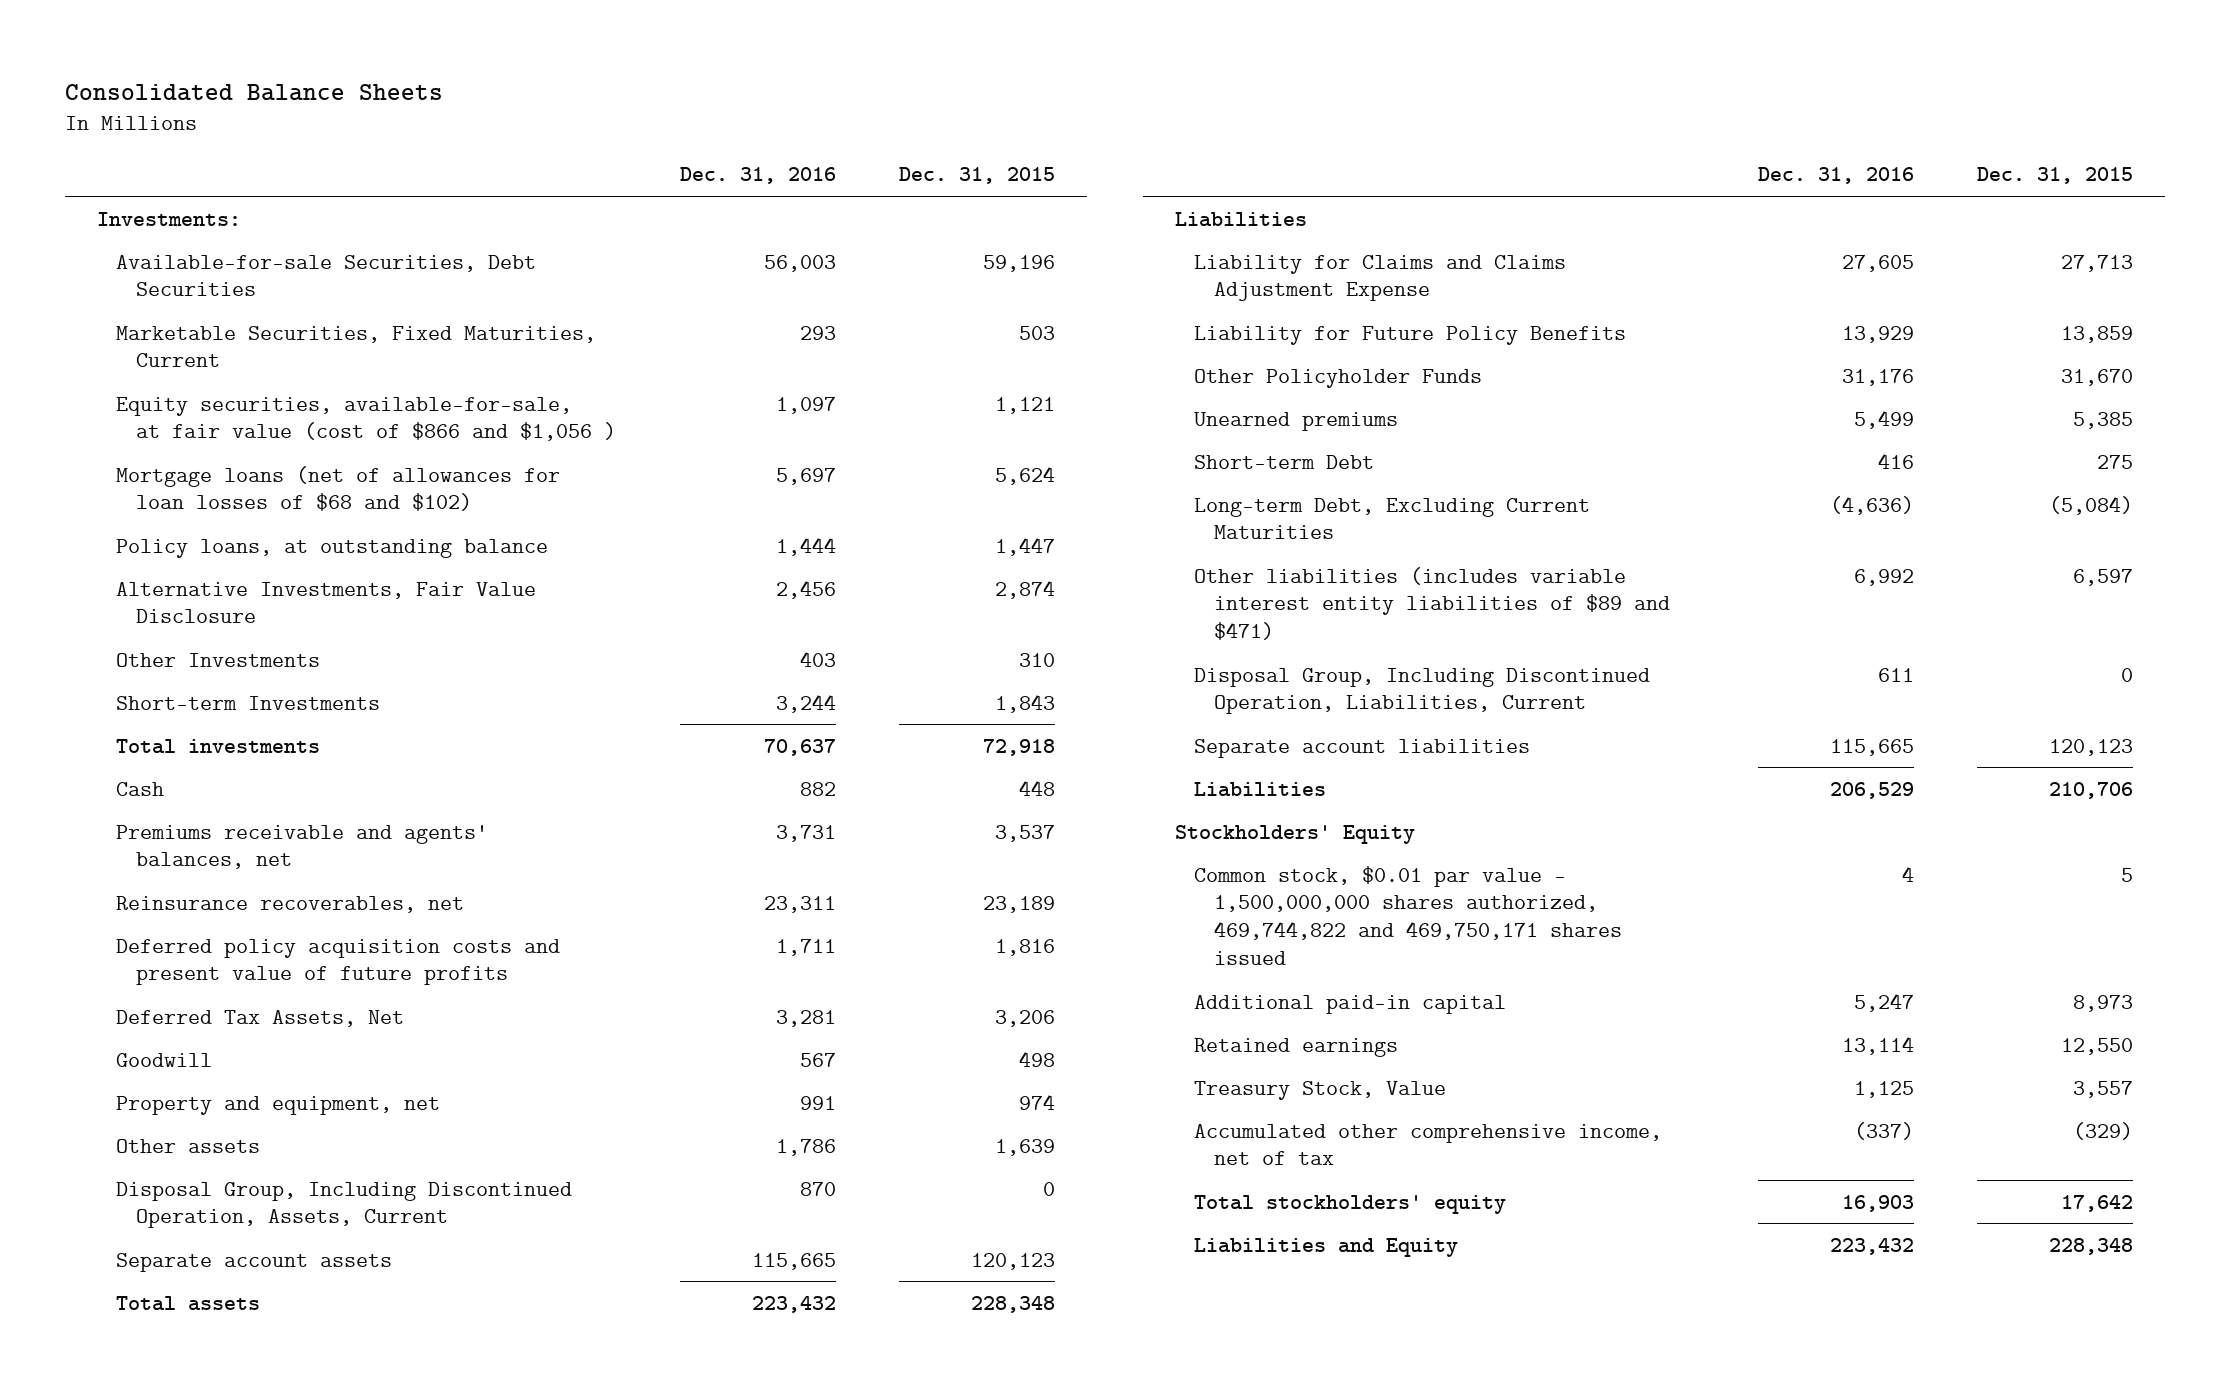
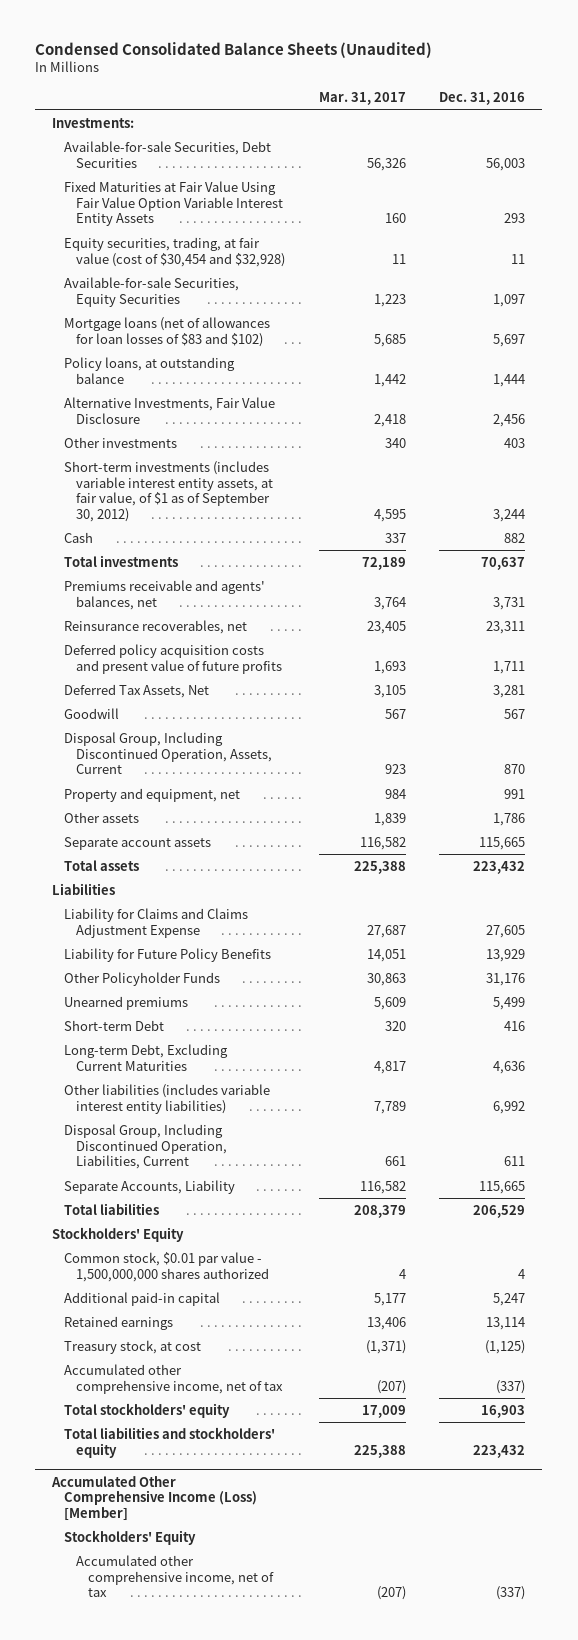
[64,83,443,101] Consolidated Balance Sheets -> [35,42,433,59] Condensed Consolidated Balance Sheets (Unaudited)
[898,167,1055,185] Dec. 31, 2015 -> none
none -> [318,92,406,106] Mar. 31, 2017
[116,325,597,368] Marketable Securities, Fixed Maturities, Current -> [63,180,283,227] Fixed Maturities at Fair Value Using Fair Value Option Variable Interest Entity Assets
none -> [63,236,285,267] Equity securities, trading, at fair value (cost of $30,454 and $32,928)
[116,396,617,442] Equity securities, available-for-sale, at fair value (cost of $866 and $1,056 ) -> [63,276,239,307] Available-for-sale Securities, Equity Securities
[116,465,561,512] Mortgage loans (net of allowances for loan losses of $68 and $102) -> [63,316,270,347] Mortgage loans (net of allowances for loan losses of $83 and $102)
[116,652,321,667] Other Investments -> [63,436,177,448] Other investments
[116,695,381,710] Short-term Investments -> [63,460,273,522] Short-term investments (includes variable interest entity assets, at fair value, of $1 as of September 30, 2012)
[116,738,321,754] Total investments -> [63,554,178,567] Total investments
[116,1181,573,1229] Disposal Group, Including Discontinued Operation, Assets, Current -> [63,731,272,775] Disposal Group, Including Discontinued Operation, Assets, Current
[1829,495,1914,515] (4,636) -> [493,1060,526,1074] 4,636
[1194,566,1671,641] Other liabilities (includes variable interest entity liabilities of $89 and $471) -> [63,1083,270,1114] Other liabilities (includes variable interest entity liabilities)
[1194,738,1531,758] Separate account liabilities -> [63,1179,235,1194] Separate Accounts, Liability
[1194,781,1327,797] Liabilities -> [63,1202,159,1215] Total liabilities
[1194,865,1623,966] Common stock, $0.01 par value - 1,500,000,000 shares authorized, 469,744,822 and 469,750,171 shares issued -> [63,1251,269,1282] Common stock, $0.01 par value - 1,500,000,000 shares authorized
[1194,1080,1447,1100] Treasury Stock, Value -> [63,1339,201,1354] Treasury stock, at cost
[1853,1080,1914,1098] 1,125 -> [485,1339,526,1354] (1,125)
[1194,1237,1459,1257] Liabilities and Equity -> [63,1426,275,1458] Total liabilities and stockholders' equity
none -> [51,1475,257,1521] Accumulated Other Comprehensive Income (Loss) [Member]
none -> [63,1529,196,1545] Stockholders' Equity
none -> [75,1554,274,1598] Accumulated other comprehensive income, net of tax

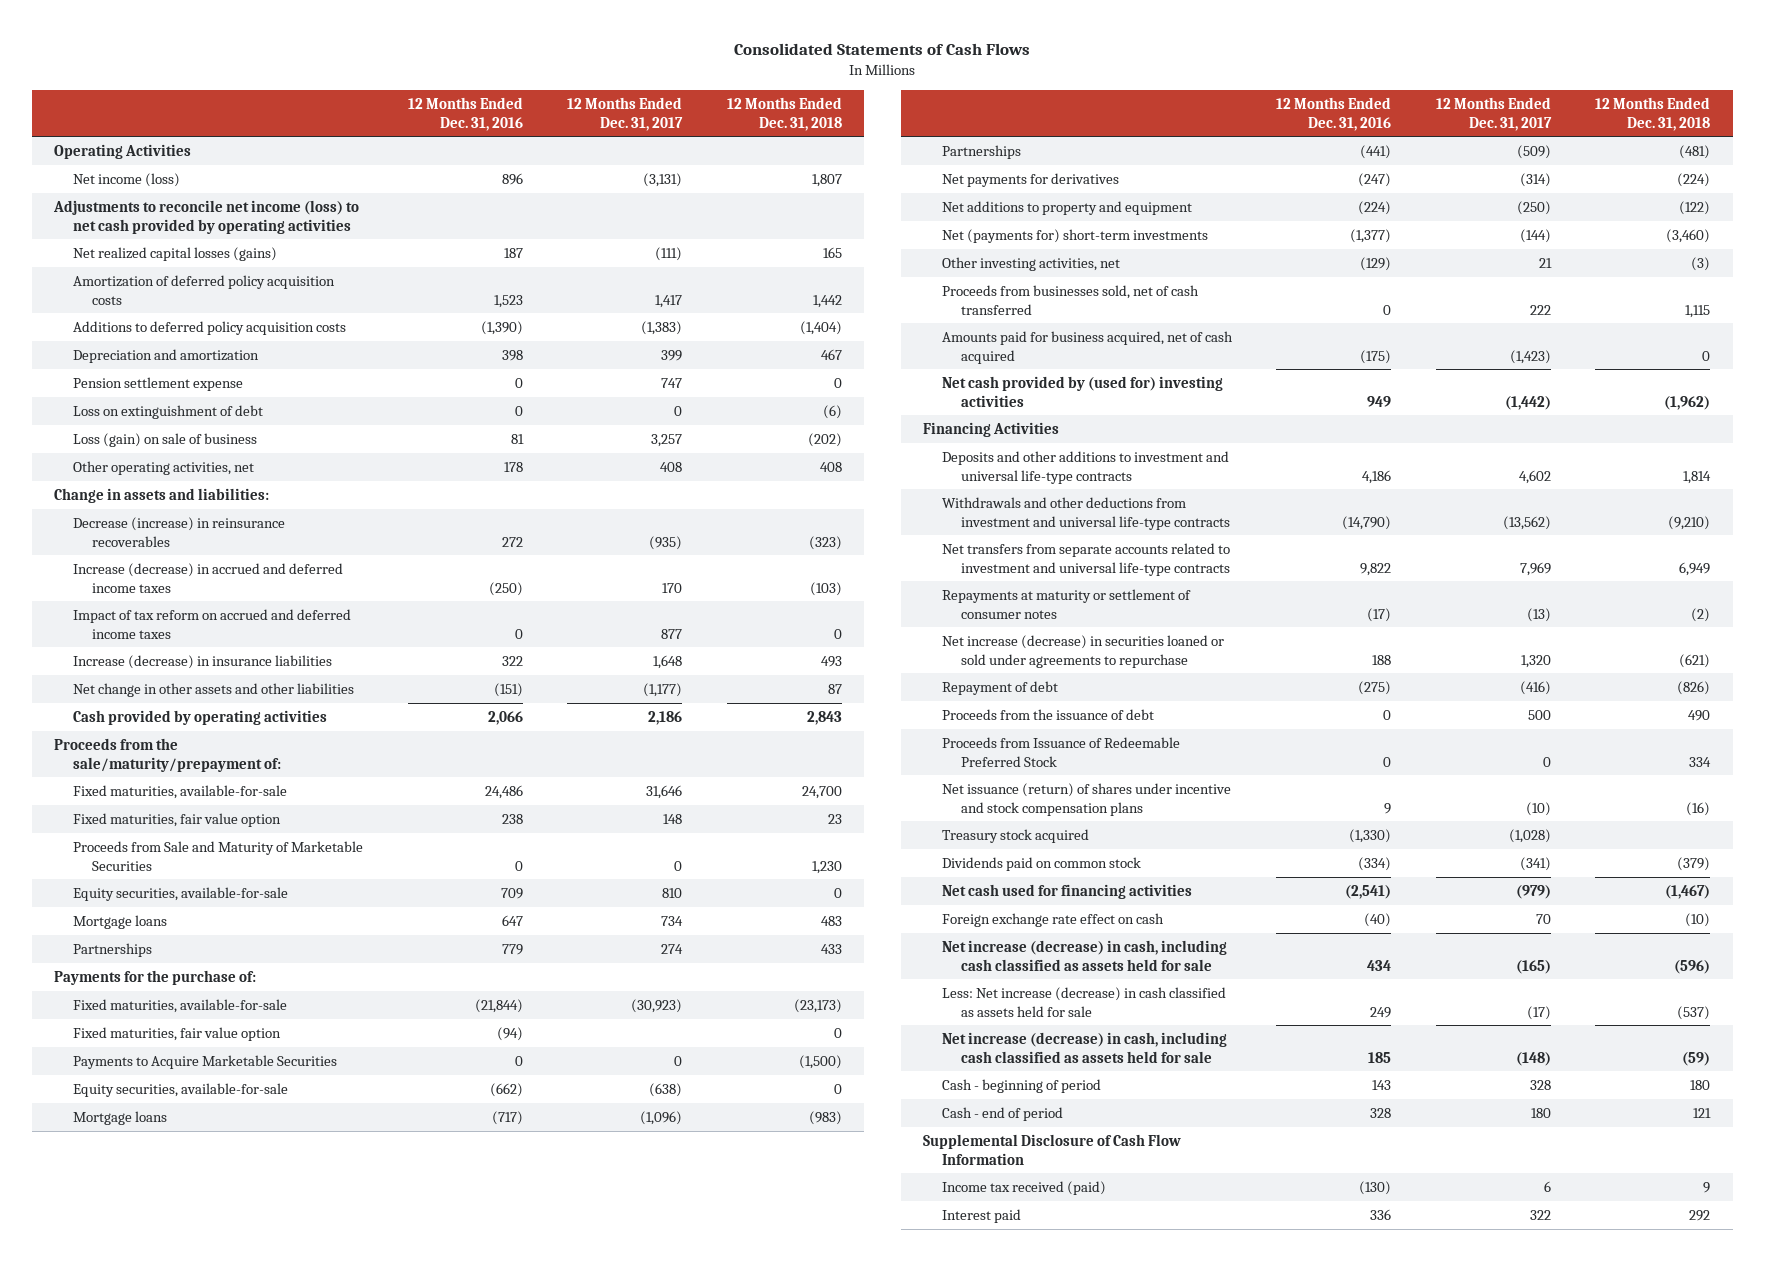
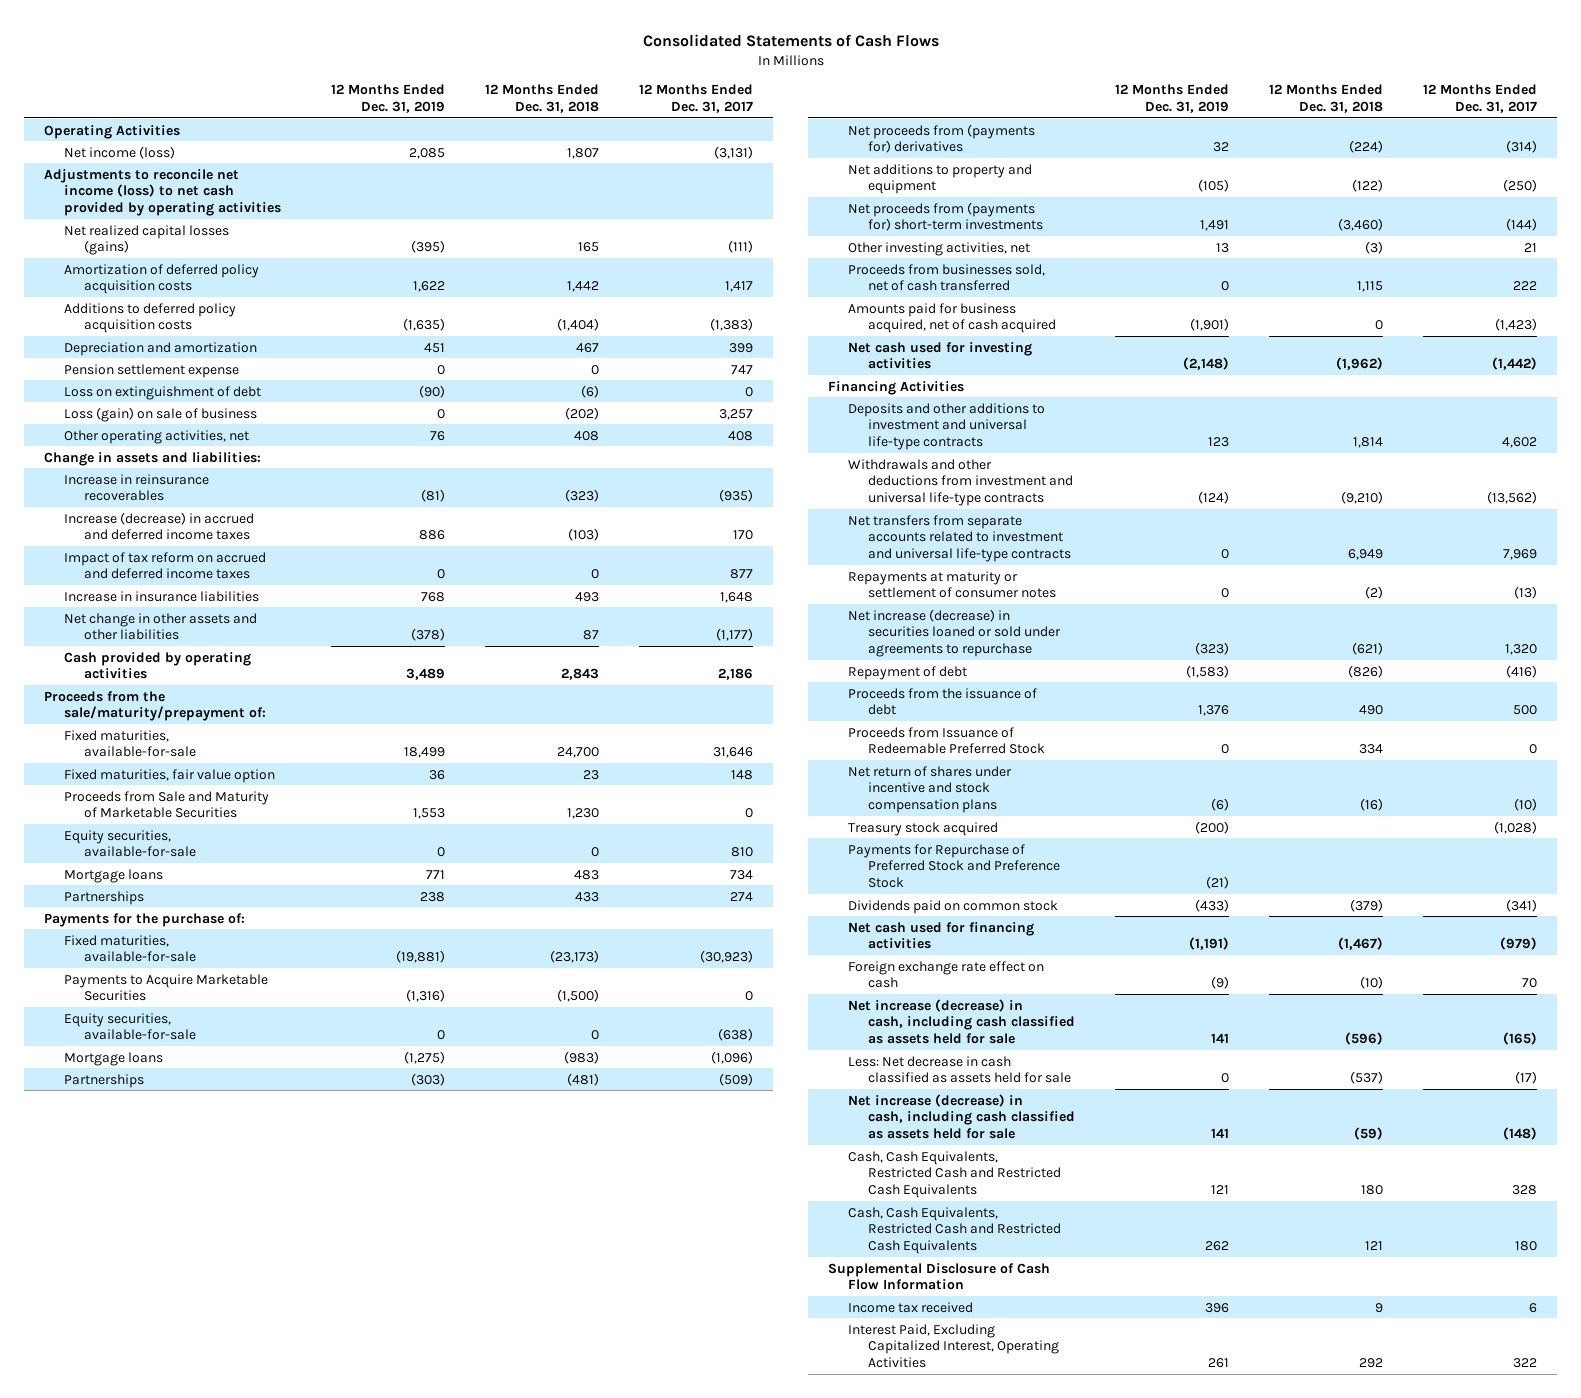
[407,97,523,131] 12 Months Ended Dec. 31, 2016 -> none
none -> [330,84,445,113] 12 Months Ended Dec. 31, 2019
[73,516,286,547] Decrease (increase) in reinsurance recoverables -> [63,473,209,502] Increase in reinsurance recoverables
[73,654,333,669] Increase (decrease) in insurance liabilities -> [63,590,259,602] Increase in insurance liabilities
[73,1026,282,1041] Fixed maturities, fair value option -> none
[941,172,1119,187] Net payments for derivatives -> [848,123,1036,154] Net proceeds from (payments for) derivatives
[941,228,1208,243] Net (payments for) short-term investments -> [848,201,1043,232] Net proceeds from (payments for) short-term investments
[941,375,1223,407] Net cash provided by (used for) investing activities -> [848,341,1033,370] Net cash used for investing activities
[941,782,1231,816] Net issuance (return) of shares under incentive and stock compensation plans -> [848,765,1013,813] Net return of shares under incentive and stock compensation plans
none -> [848,843,1060,888] Payments for Repurchase of Preferred Stock and Preference Stock
[941,986,1226,1017] Less: Net increase (decrease) in cash classified as assets held for sale -> [848,1055,1071,1084] Less: Net decrease in cash classified as assets held for sale
[941,1078,1101,1093] Cash - beginning of period -> [848,1150,1061,1198] Cash, Cash Equivalents, Restricted Cash and Restricted Cash Equivalents
[941,1106,1063,1121] Cash - end of period -> [848,1206,1061,1254] Cash, Cash Equivalents, Restricted Cash and Restricted Cash Equivalents
[941,1180,1106,1195] Income tax received (paid) -> [848,1301,974,1313] Income tax received
[941,1208,1021,1223] Interest paid -> [848,1323,1059,1368] Interest Paid, Excluding Capitalized Interest, Operating Activities

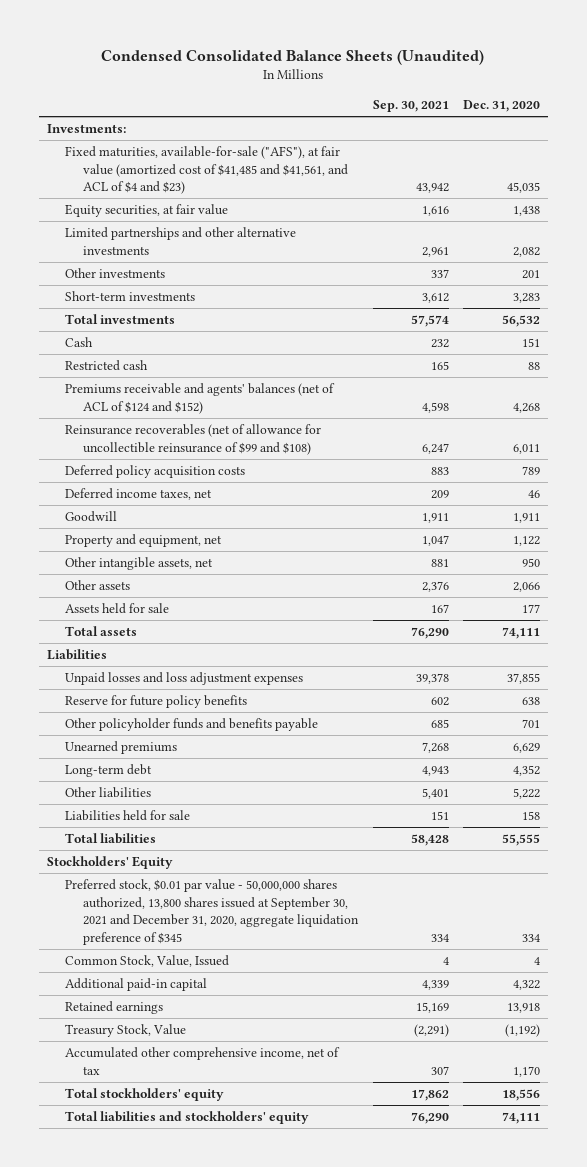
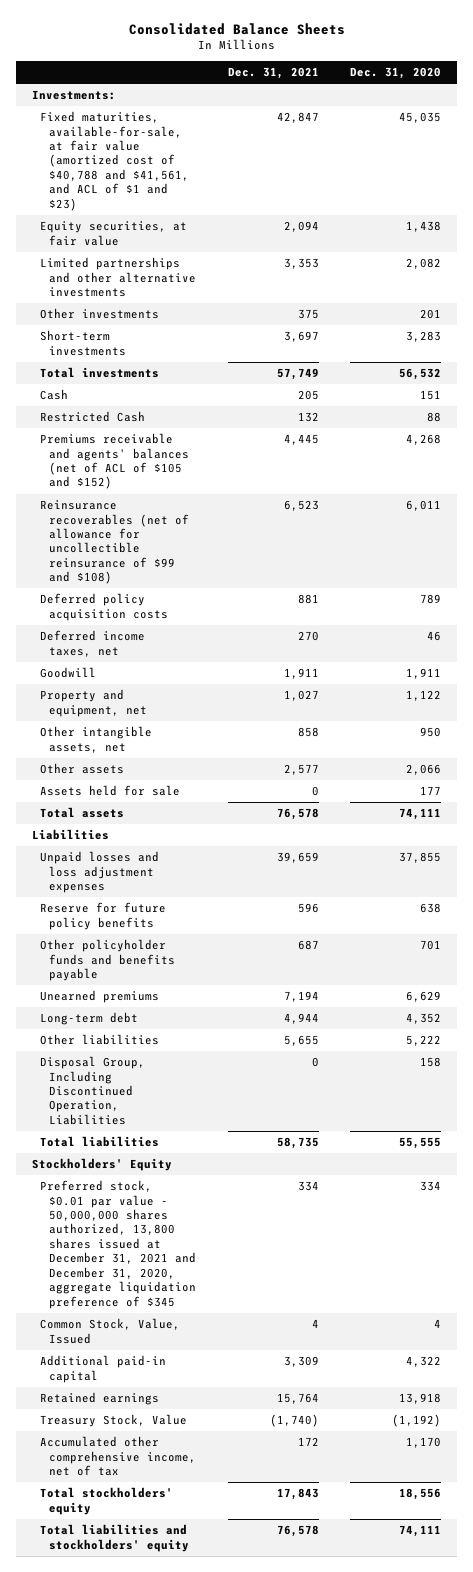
[101,49,485,65] Condensed Consolidated Balance Sheets (Unaudited) -> [128,22,345,35] Consolidated Balance Sheets
[372,100,449,113] Sep. 30, 2021 -> none
none -> [227,67,319,80] Dec. 31, 2021
[64,146,348,195] Fixed maturities, available-for-sale ("AFS"), at fair value (amortized cost of $41,485 and $41,561, and ACL of $4 and $23) -> [40,111,189,211] Fixed maturities, available-for-sale, at fair value (amortized cost of $40,788 and $41,561, and ACL of $1 and $23)
[64,360,148,372] Restricted cash -> [40,411,146,423] Restricted Cash
[64,383,335,414] Premiums receivable and agents' balances (net of ACL of $124 and $152) -> [40,433,189,490] Premiums receivable and agents' balances (net of ACL of $105 and $152)
[64,810,190,822] Liabilities held for sale -> [40,1056,146,1125] Disposal Group, Including Discontinued Operation, Liabilities
[64,879,359,945] Preferred stock, $0.01 par value - 50,000,000 shares authorized, 13,800 shares issued at September 30, 2021 and December 31, 2020, aggregate liquidation preference of $345 -> [40,1180,196,1309] Preferred stock, $0.01 par value - 50,000,000 shares authorized, 13,800 shares issued at December 31, 2021 and December 31, 2020, aggregate liquidation preference of $345

